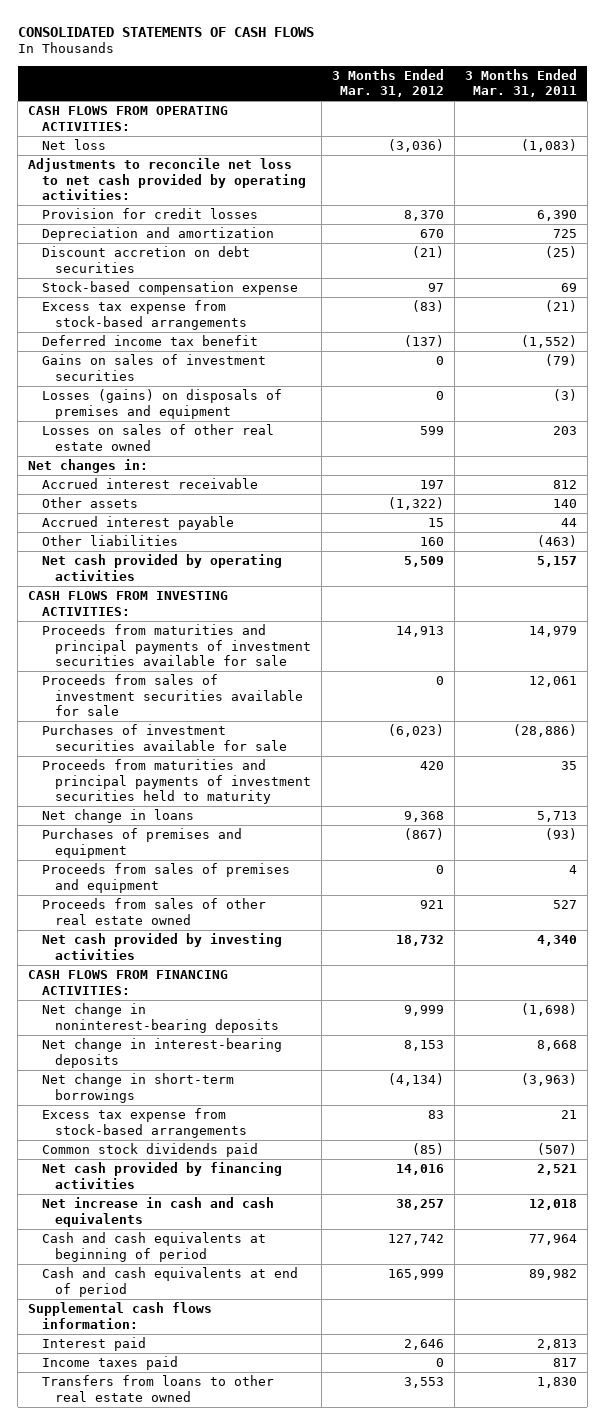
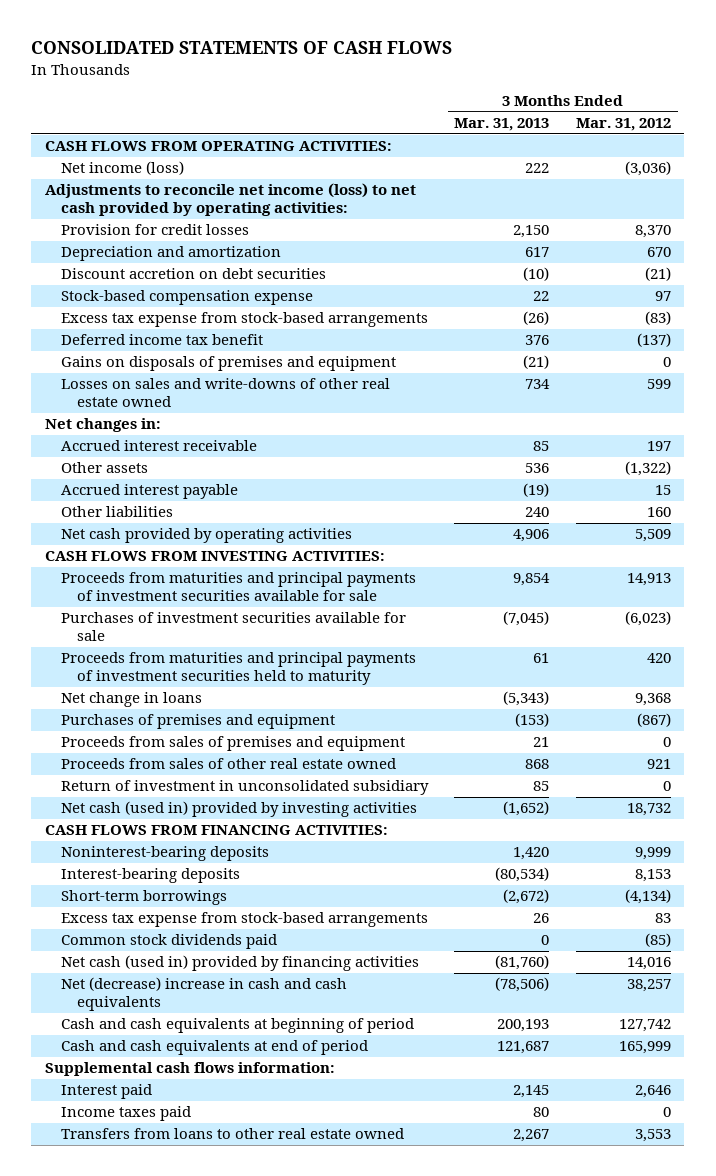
[464,68,577,98] 3 Months Ended Mar. 31, 2011 -> none
none -> [454,118,550,132] Mar. 31, 2013
[41,139,106,151] Net loss -> [60,161,184,176] Net income (loss)
[28,158,306,201] Adjustments to reconcile net loss to net cash provided by operating activities: -> [44,183,416,217] Adjustments to reconcile net income (loss) to net cash provided by operating activities:
[41,354,266,381] Gains on sales of investment securities -> none
[41,389,282,419] Losses (gains) on disposals of premises and equipment -> [60,356,396,372] Gains on disposals of premises and equipment
[41,424,274,451] Losses on sales of other real estate owned -> [60,378,390,408] Losses on sales and write-downs of other real estate owned
[41,674,304,717] Proceeds from sales of investment securities available for sale -> none
none -> [60,780,429,796] Return of investment in unconsolidated subsidiary
[41,933,282,960] Net cash provided by investing activities -> [60,801,417,818] Net cash (used in) provided by investing activities
[41,1003,280,1033] Net change in noninterest-bearing deposits -> [60,846,269,862] Noninterest-bearing deposits
[41,1038,282,1068] Net change in interest-bearing deposits -> [60,868,240,884] Interest-bearing deposits
[41,1073,234,1103] Net change in short-term borrowings -> [60,890,227,906] Short-term borrowings
[41,1162,282,1189] Net cash provided by financing activities -> [60,955,419,972] Net cash (used in) provided by financing activities
[41,1197,274,1227] Net increase in cash and cash equivalents -> [60,977,347,1012] Net (decrease) increase in cash and cash equivalents

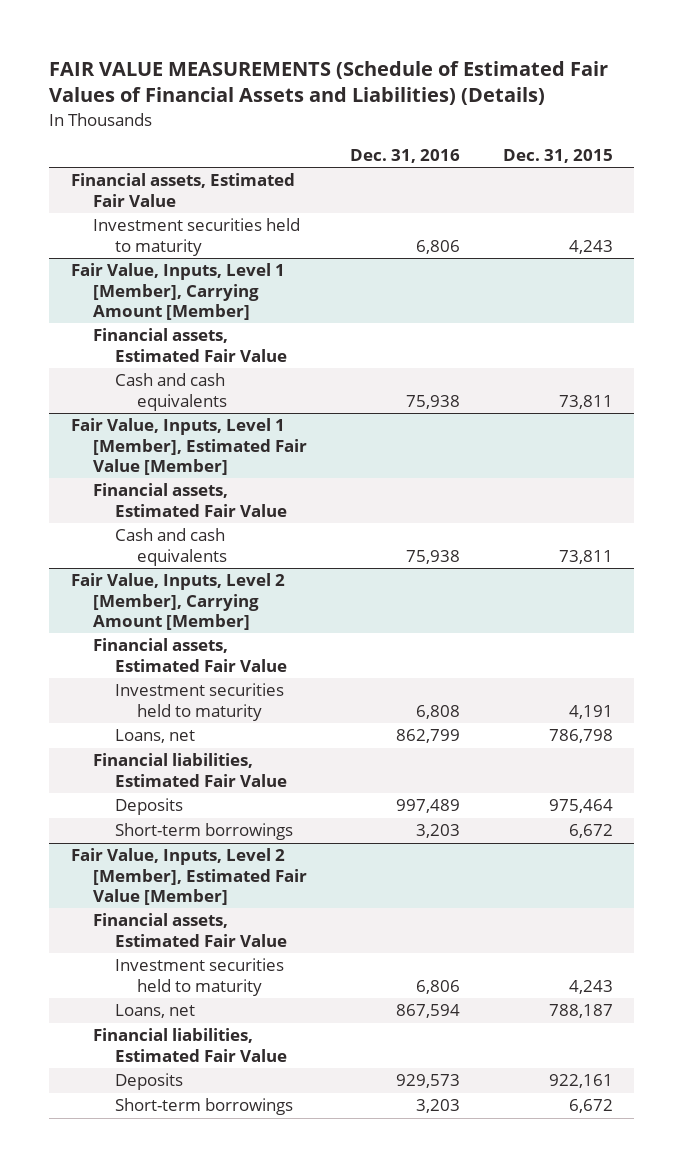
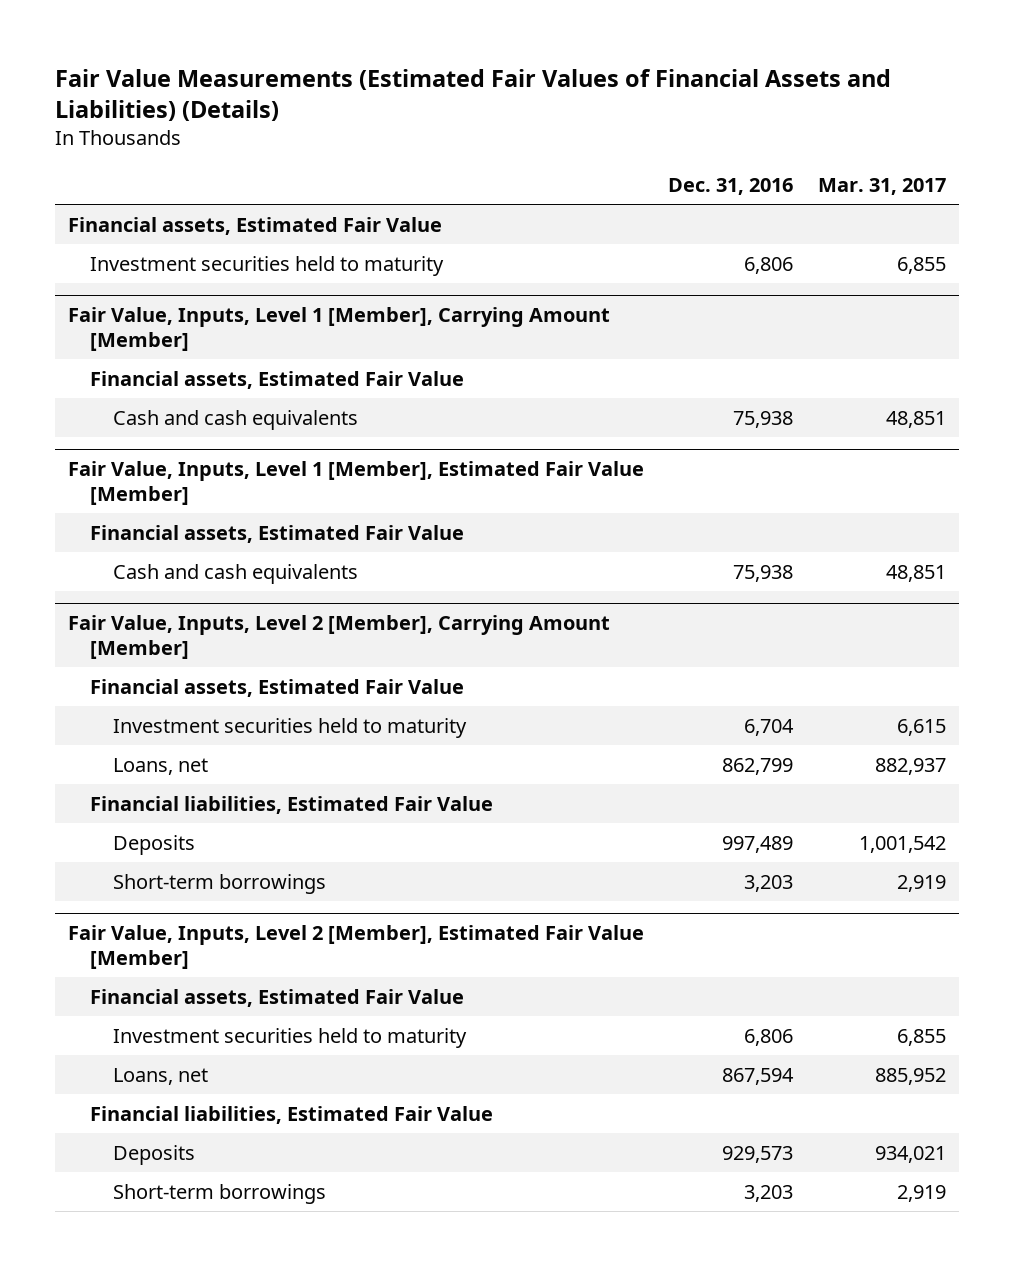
[49,60,609,106] FAIR VALUE MEASUREMENTS (Schedule of Estimated Fair Values of Financial Assets and Liabilities) (Details) -> [55,68,892,121] Fair Value Measurements (Estimated Fair Values of Financial Assets and Liabilities) (Details)
[502,149,613,164] Dec. 31, 2015 -> none
none -> [818,178,947,196] Mar. 31, 2017
[415,704,460,719] 6,808 -> [744,718,795,736] 6,704

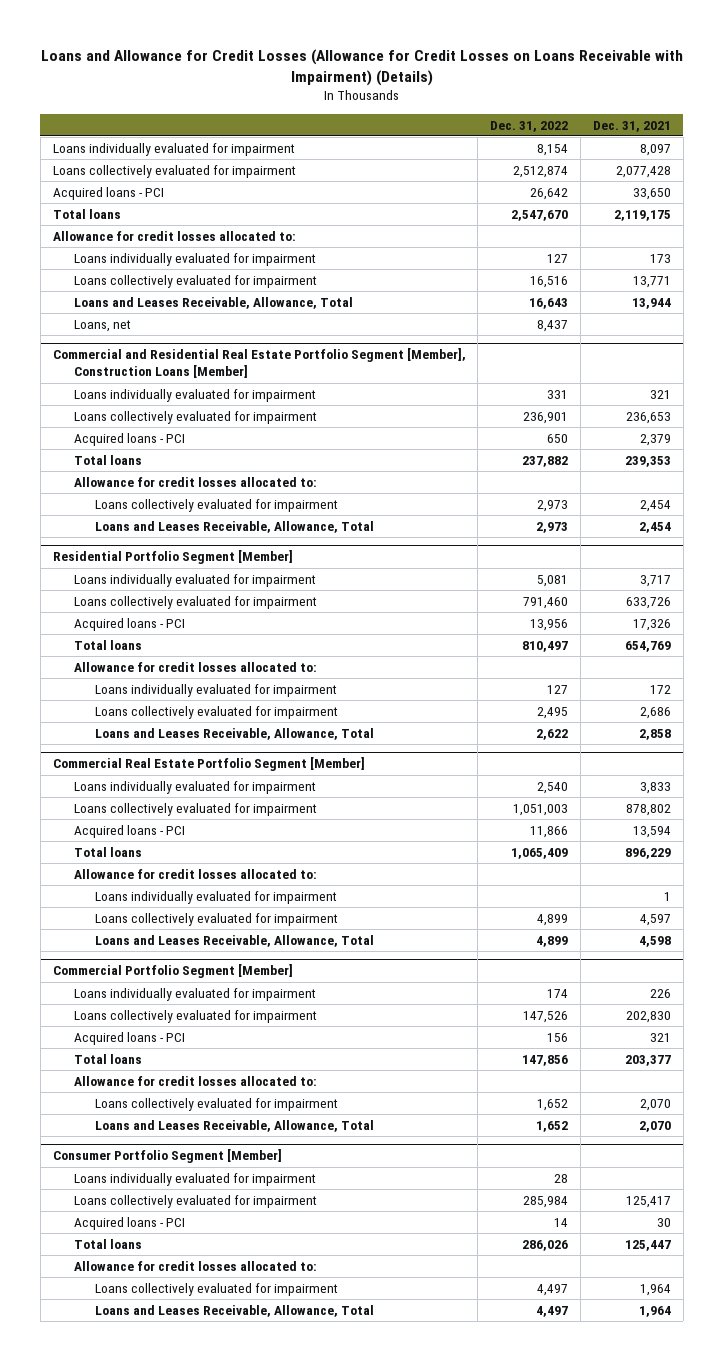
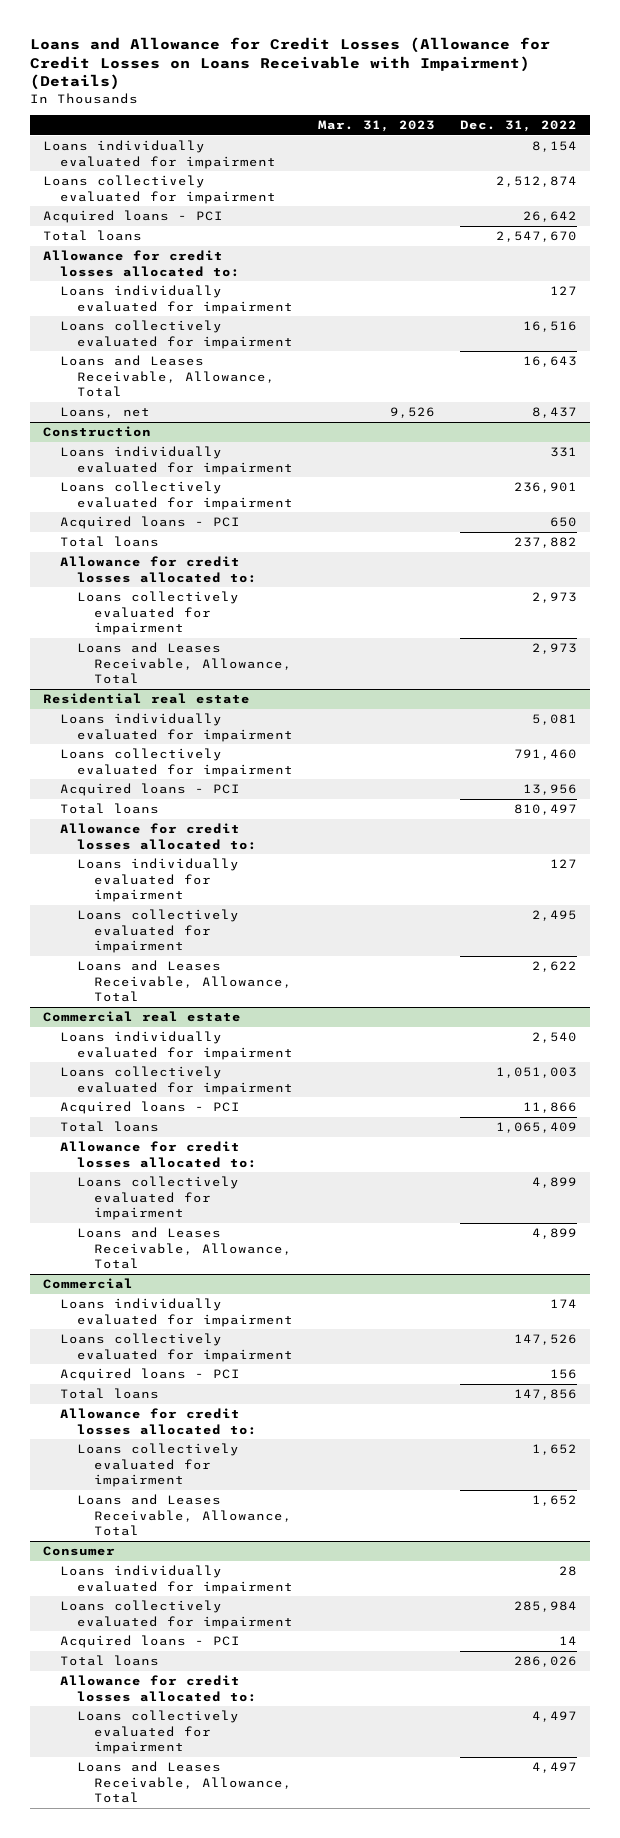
[592,120,671,132] Dec. 31, 2021 -> none
none -> [318,120,436,133] Mar. 31, 2023
[52,348,466,379] Commercial and Residential Real Estate Portfolio Segment [Member], Construction Loans [Member] -> none
none -> [42,426,151,438] Construction
[52,550,293,565] Residential Portfolio Segment [Member] -> [42,693,250,705] Residential real estate
[52,757,365,772] Commercial Real Estate Portfolio Segment [Member] -> [42,1011,241,1023] Commercial real estate
[94,890,337,904] Loans individually evaluated for impairment -> none
[52,964,293,979] Commercial Portfolio Segment [Member] -> [42,1278,133,1290] Commercial
[52,1149,282,1164] Consumer Portfolio Segment [Member] -> [42,1546,115,1557] Consumer

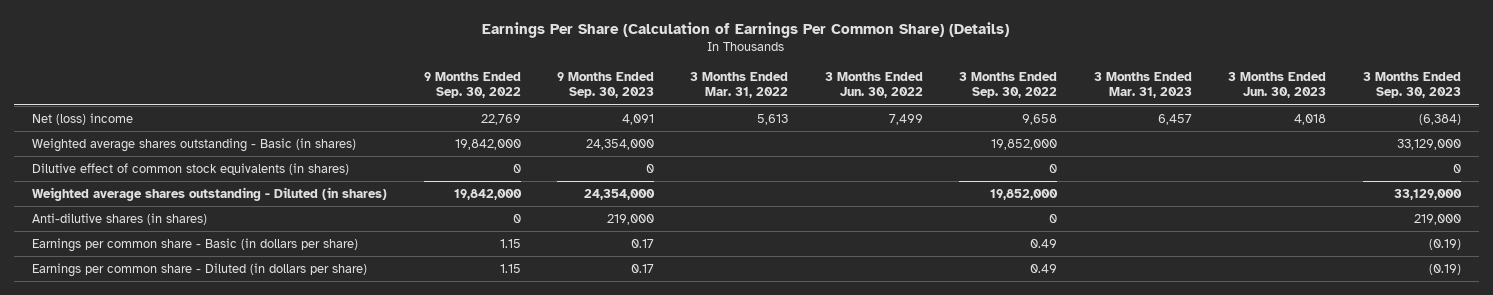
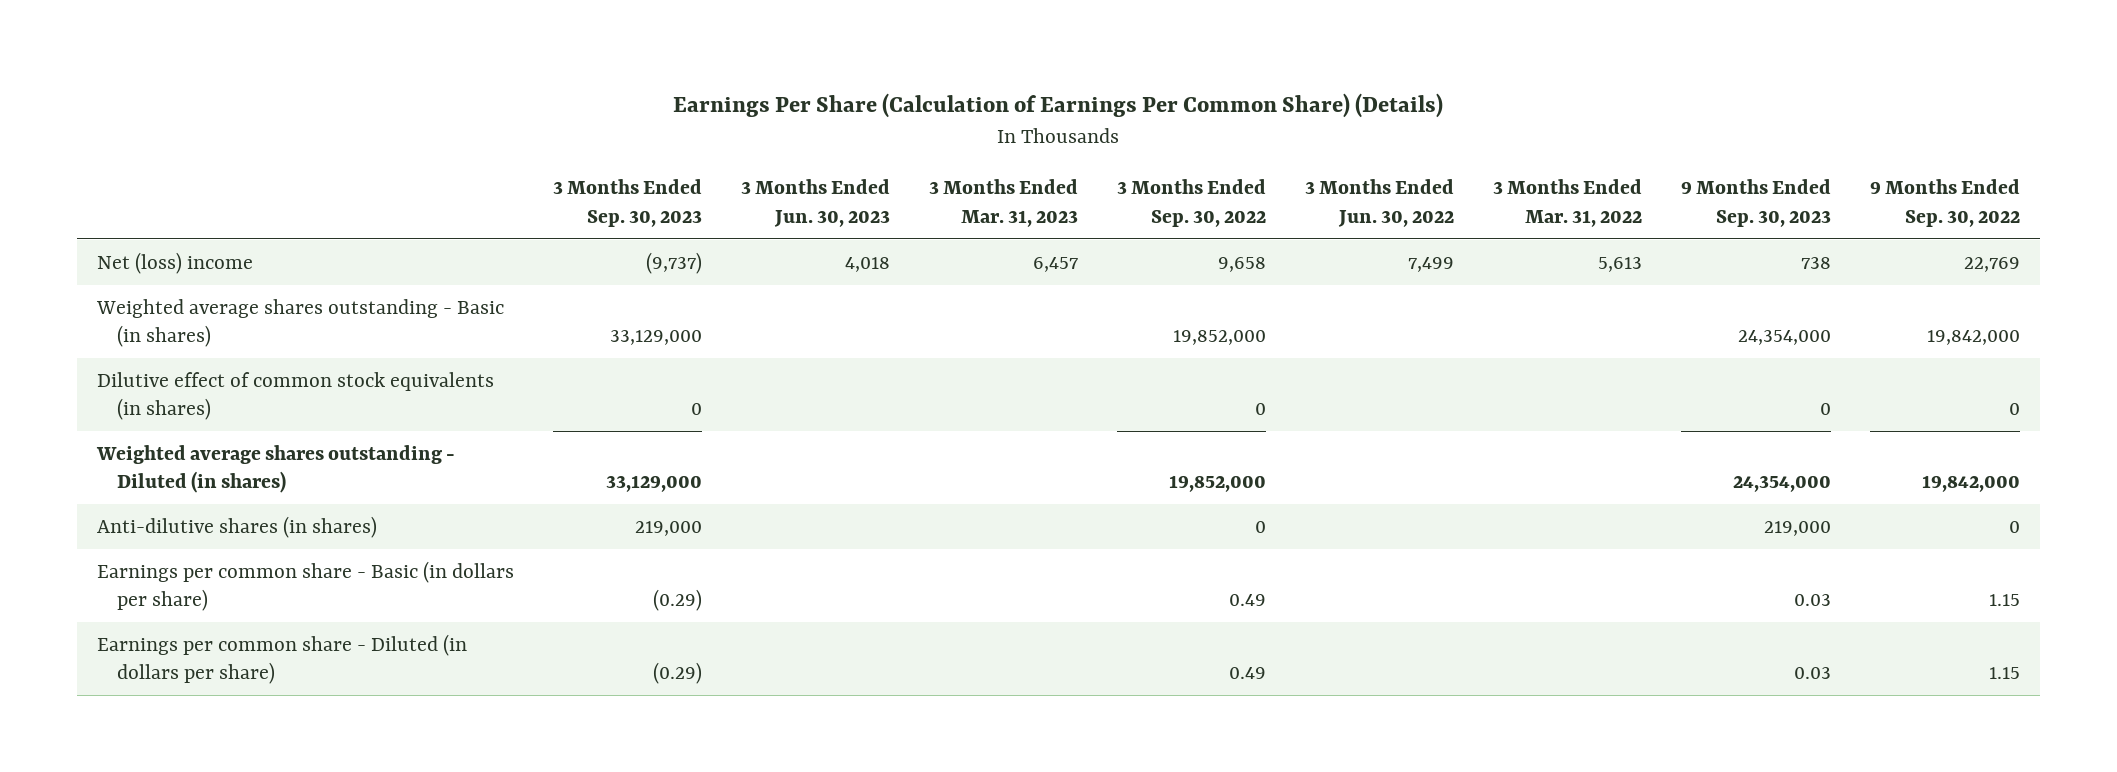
[621,113,654,125] 4,091 -> [1801,256,1832,269] 738
[1418,113,1461,125] (6,384) -> [645,251,702,274] (9,737)
[630,238,654,248] 0.17 -> [1794,594,1832,607] 0.03
[1428,238,1461,250] (0.19) -> [652,589,702,612] (0.29)
[630,263,654,273] 0.17 -> [1794,667,1832,680] 0.03
[1428,263,1461,275] (0.19) -> [652,662,702,685] (0.29)

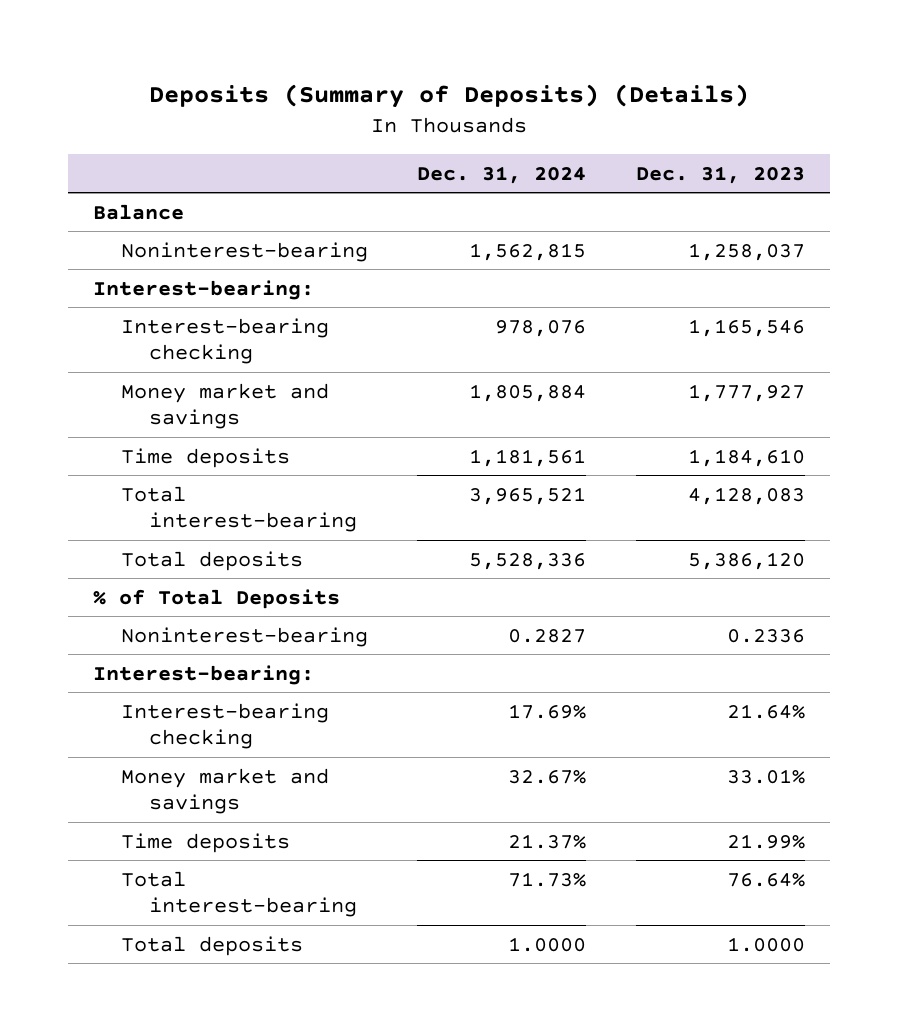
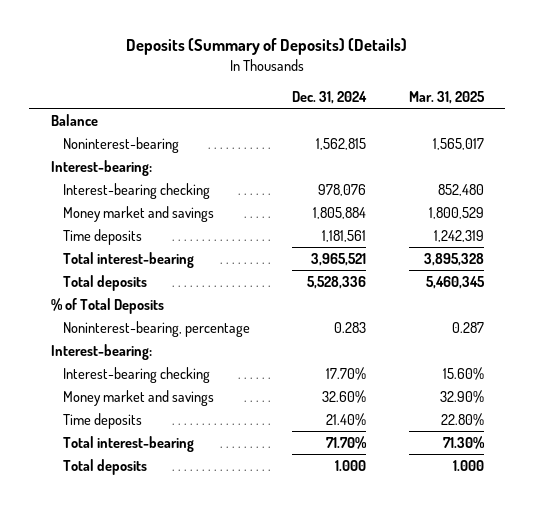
[635,165,805,184] Dec. 31, 2023 -> none
none -> [408,90,485,104] Mar. 31, 2025
[121,626,369,647] Noninterest-bearing -> [62,320,250,337] Noninterest-bearing, percentage
[508,628,587,643] 0.2827 -> [334,321,367,333] 0.283
[508,703,587,719] 17.69% -> [326,366,367,380] 17.70%
[508,769,587,784] 32.67% -> [322,389,367,403] 32.60%
[508,833,587,849] 21.37% -> [326,412,367,426] 21.40%
[508,871,587,887] 71.73% -> [326,435,368,449] 71.70%
[508,936,587,952] 1.0000 -> [335,459,367,471] 1.000

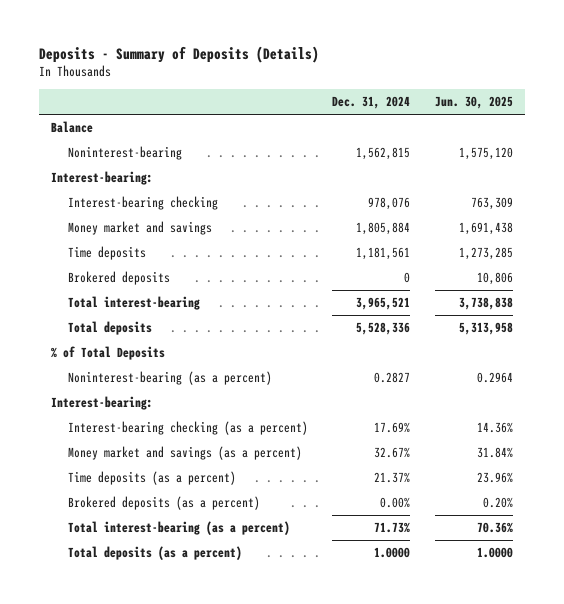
[126,38,408,56] Deposits (Summary of Deposits) (Details) -> [38,45,319,63] Deposits - Summary of Deposits (Details)
[408,90,485,104] Mar. 31, 2025 -> none
none -> [435,96,514,110] Jun. 30, 2025
none -> [67,271,170,286] Brokered deposits
[62,320,250,337] Noninterest-bearing, percentage -> [67,371,272,386] Noninterest-bearing (as a percent)
[334,321,367,333] 0.283 -> [374,372,411,384] 0.2827
[62,366,210,383] Interest-bearing checking -> [67,421,308,436] Interest-bearing checking (as a percent)
[326,366,367,380] 17.70% -> [374,422,411,434] 17.69%
[62,389,214,406] Money market and savings -> [67,446,302,461] Money market and savings (as a percent)
[322,389,367,403] 32.60% -> [374,447,411,459] 32.67%
[62,412,142,429] Time deposits -> [67,471,236,486] Time deposits (as a percent)
[326,412,367,426] 21.40% -> [374,472,411,484] 21.37%
none -> [67,496,260,511] Brokered deposits (as a percent)
[62,435,194,452] Total interest-bearing -> [67,521,290,536] Total interest-bearing (as a percent)
[326,435,368,449] 71.70% -> [374,522,411,534] 71.73%
[62,458,147,475] Total deposits -> [67,546,242,561] Total deposits (as a percent)
[335,459,367,471] 1.000 -> [374,547,411,559] 1.0000

